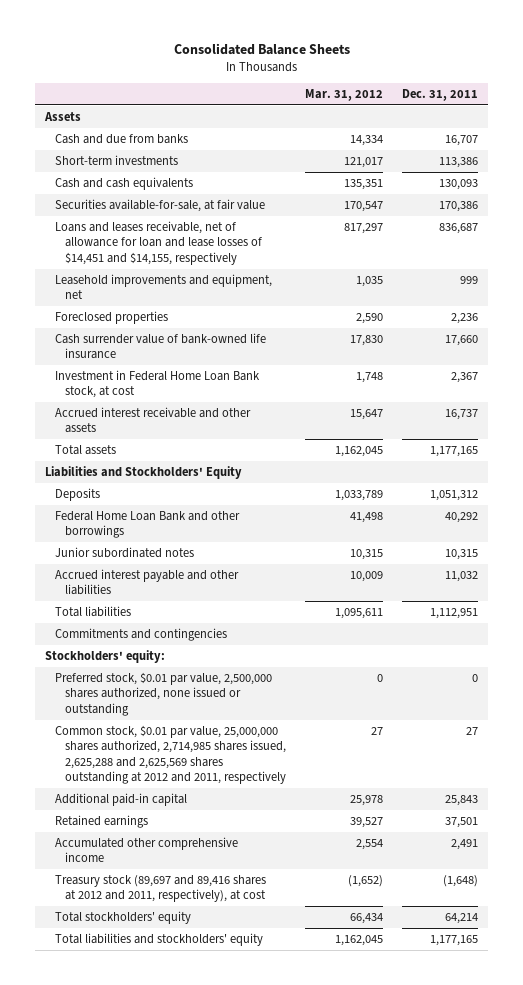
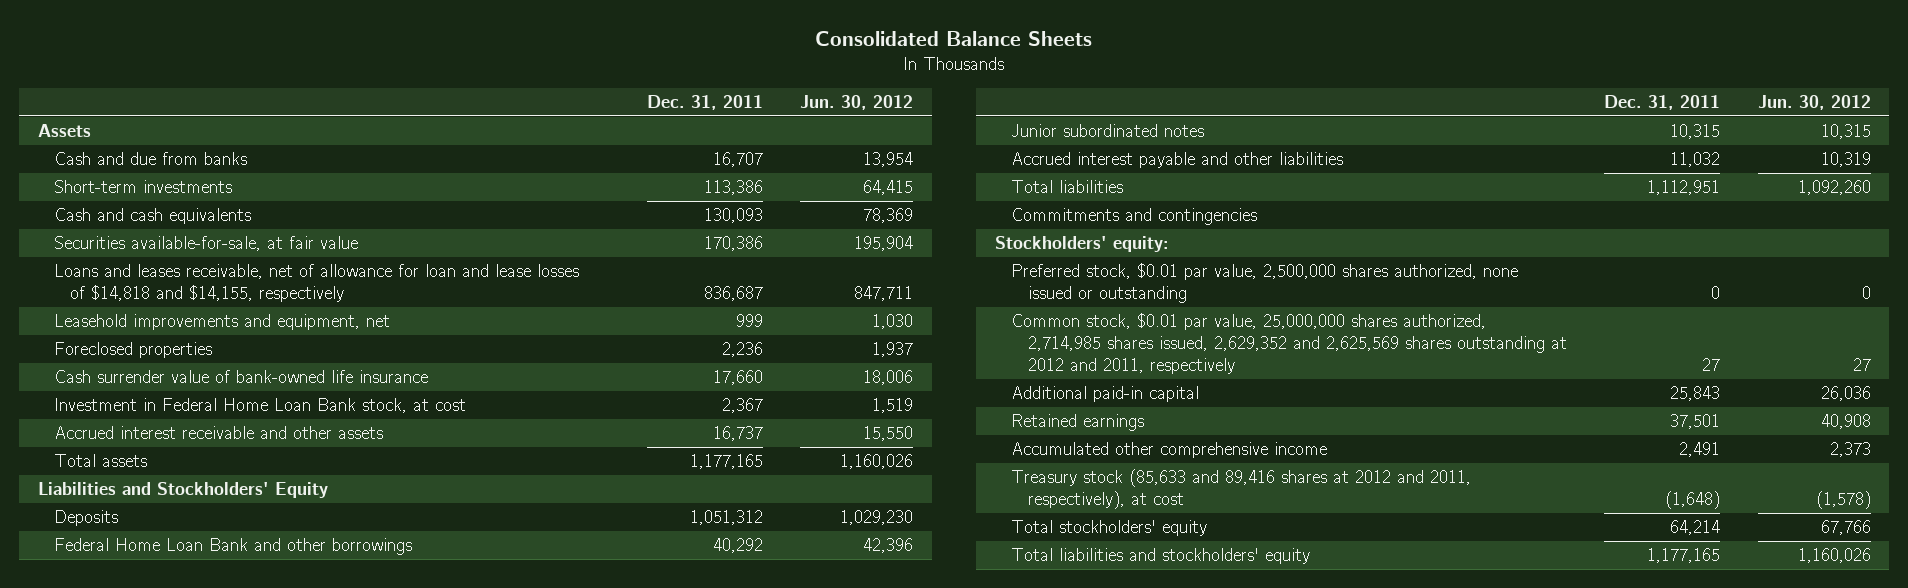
[305,88,384,101] Mar. 31, 2012 -> none
none -> [800,95,914,111] Jun. 30, 2012
[54,220,262,265] Loans and leases receivable, net of allowance for loan and lease losses of $14,451 and $14,155, respectively -> [54,263,580,303] Loans and leases receivable, net of allowance for loan and lease losses of $14,818 and $14,155, respectively
[54,724,286,785] Common stock, $0.01 par value, 25,000,000 shares authorized, 2,714,985 shares issued, 2,625,288 and 2,625,569 shares outstanding at 2012 and 2011, respectively -> [1011,312,1567,375] Common stock, $0.01 par value, 25,000,000 shares authorized, 2,714,985 shares issued, 2,629,352 and 2,625,569 shares outstanding at 2012 and 2011, respectively
[54,874,266,903] Treasury stock (89,697 and 89,416 shares at 2012 and 2011, respectively), at cost -> [1011,468,1472,510] Treasury stock (85,633 and 89,416 shares at 2012 and 2011, respectively), at cost

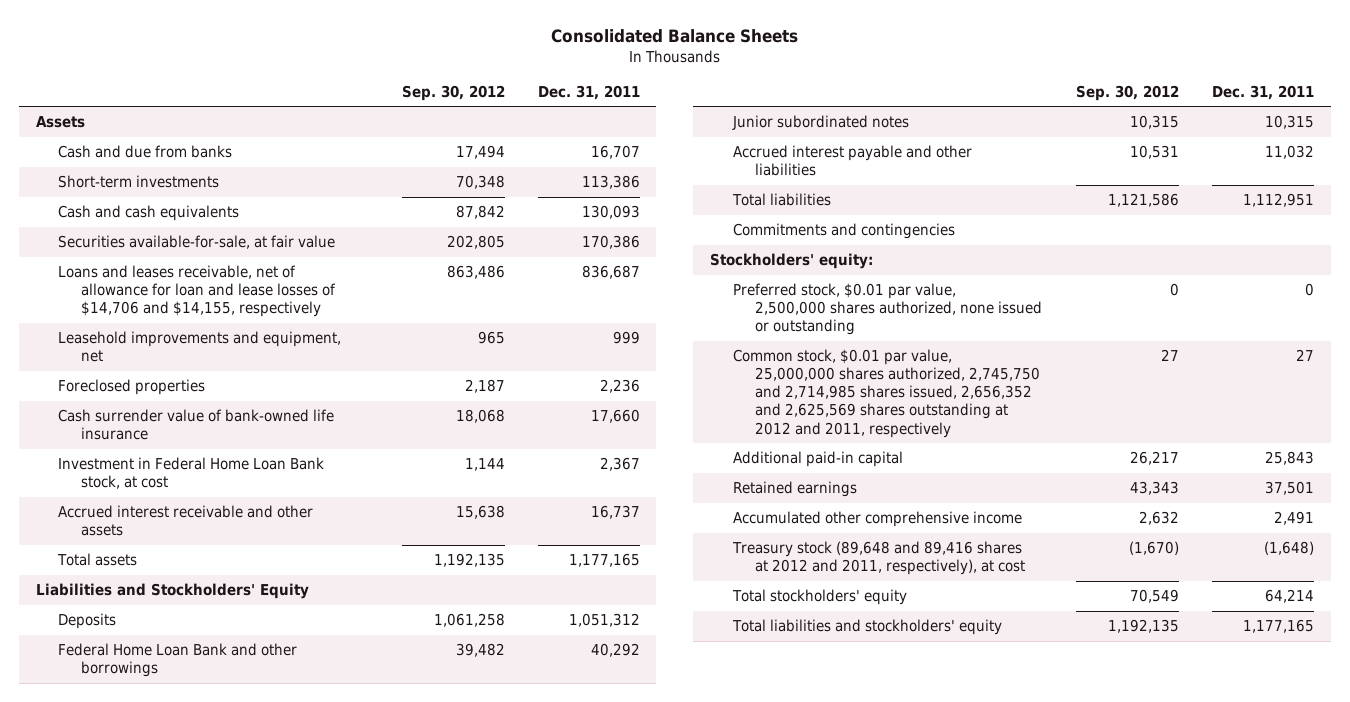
[800,95,914,111] Jun. 30, 2012 -> none
none -> [401,84,505,101] Sep. 30, 2012
[54,263,580,303] Loans and leases receivable, net of allowance for loan and lease losses of $14,818 and $14,155, respectively -> [58,265,337,318] Loans and leases receivable, net of allowance for loan and lease losses of $14,706 and $14,155, respectively
[1011,312,1567,375] Common stock, $0.01 par value, 25,000,000 shares authorized, 2,714,985 shares issued, 2,629,352 and 2,625,569 shares outstanding at 2012 and 2011, respectively -> [732,349,1041,438] Common stock, $0.01 par value, 25,000,000 shares authorized, 2,745,750 and 2,714,985 shares issued, 2,656,352 and 2,625,569 shares outstanding at 2012 and 2011, respectively
[1011,468,1472,510] Treasury stock (85,633 and 89,416 shares at 2012 and 2011, respectively), at cost -> [731,541,1026,576] Treasury stock (89,648 and 89,416 shares at 2012 and 2011, respectively), at cost

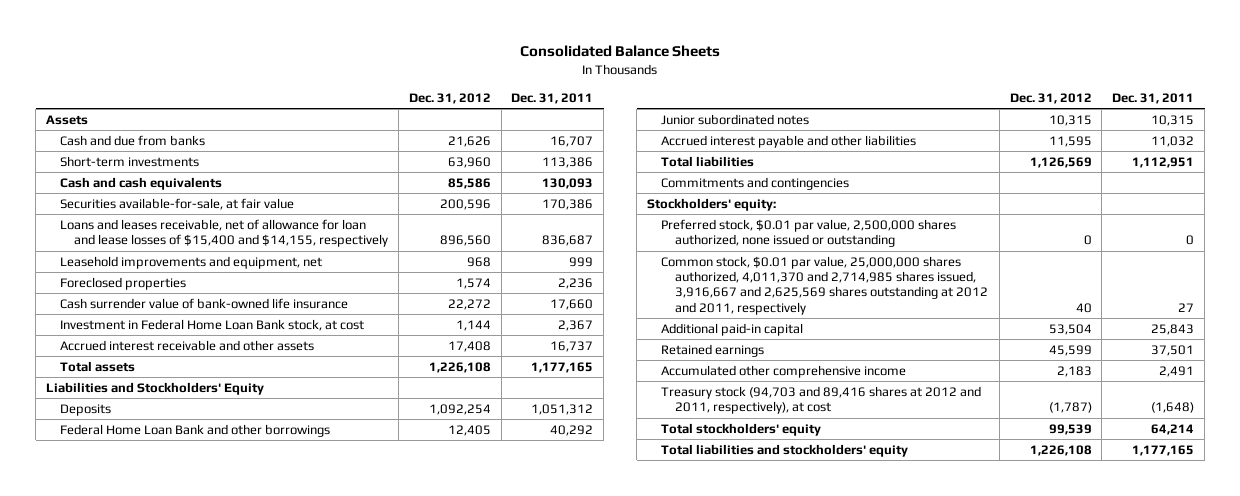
[401,84,505,101] Sep. 30, 2012 -> none
none -> [408,92,491,104] Dec. 31, 2012
[58,265,337,318] Loans and leases receivable, net of allowance for loan and lease losses of $14,706 and $14,155, respectively -> [60,218,388,248] Loans and leases receivable, net of allowance for loan and lease losses of $15,400 and $14,155, respectively
[732,349,1041,438] Common stock, $0.01 par value, 25,000,000 shares authorized, 2,745,750 and 2,714,985 shares issued, 2,656,352 and 2,625,569 shares outstanding at 2012 and 2011, respectively -> [660,255,988,315] Common stock, $0.01 par value, 25,000,000 shares authorized, 4,011,370 and 2,714,985 shares issued, 3,916,667 and 2,625,569 shares outstanding at 2012 and 2011, respectively
[731,541,1026,576] Treasury stock (89,648 and 89,416 shares at 2012 and 2011, respectively), at cost -> [660,385,981,415] Treasury stock (94,703 and 89,416 shares at 2012 and 2011, respectively), at cost

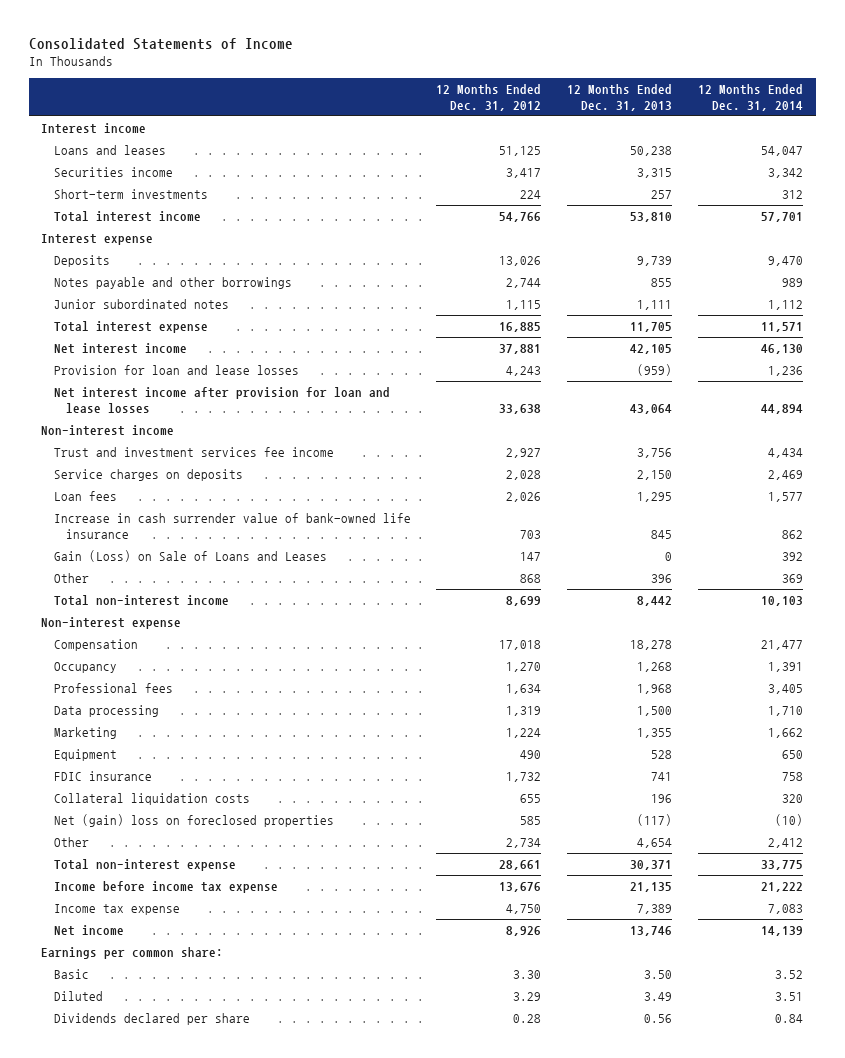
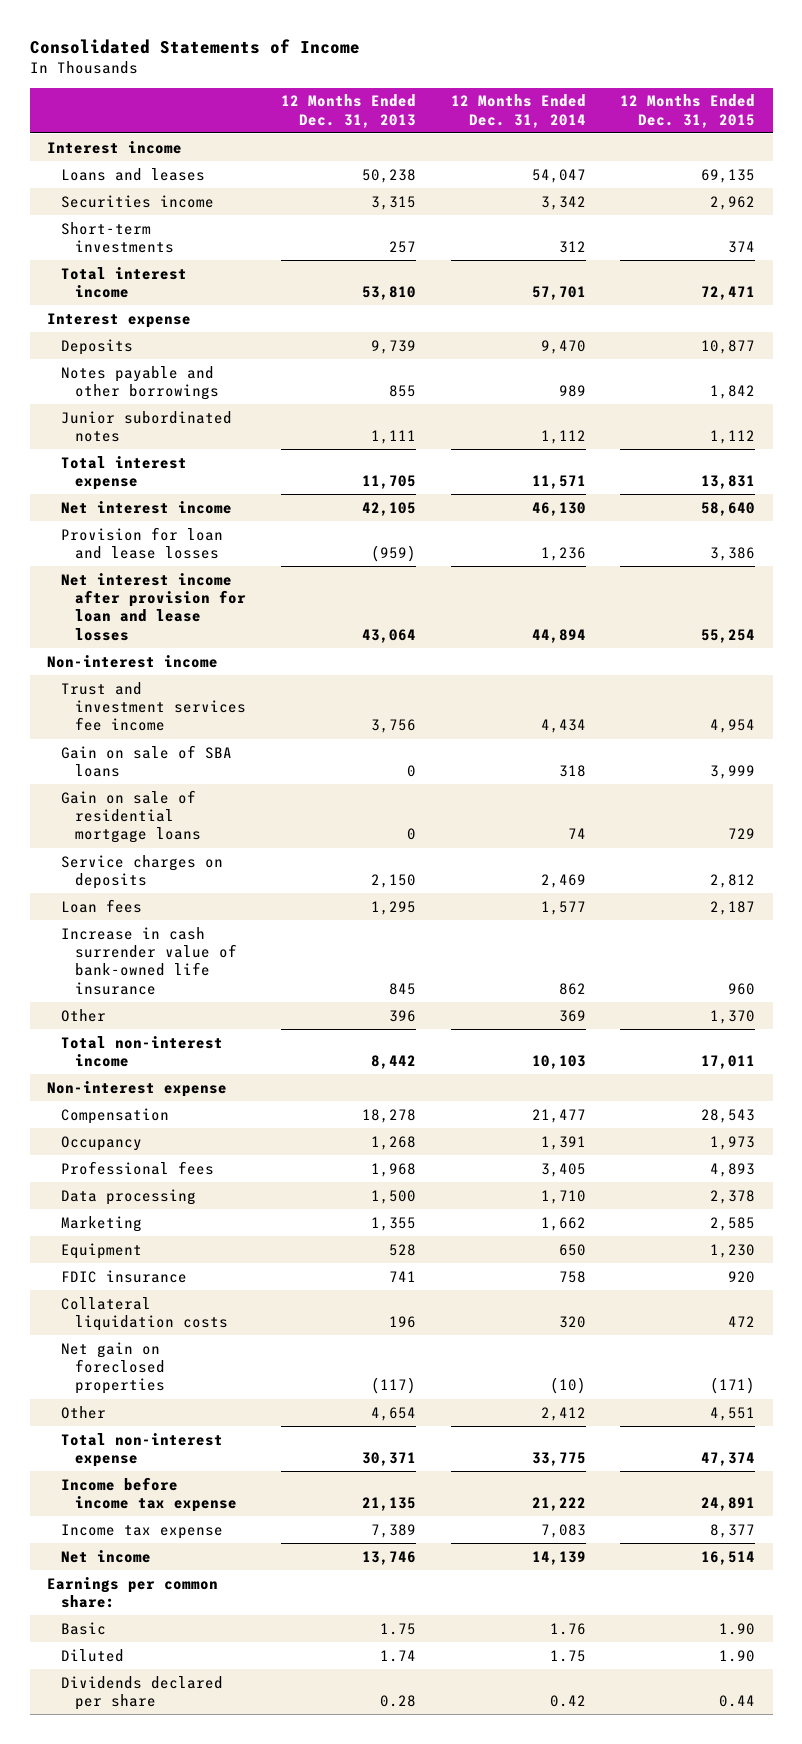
[436,84,542,111] 12 Months Ended Dec. 31, 2012 -> none
none -> [620,94,756,128] 12 Months Ended Dec. 31, 2015
none -> [61,744,233,777] Gain on sale of SBA loans
none -> [61,789,202,844] Gain on sale of residential mortgage loans
[53,550,327,563] Gain (Loss) on Sale of Loans and Leases -> none
[53,814,334,828] Net (gain) loss on foreclosed properties -> [61,1341,166,1395] Net gain on foreclosed properties
[644,970,673,980] 3.50 -> [379,1622,416,1635] 1.75
[775,970,804,980] 3.52 -> [549,1622,586,1635] 1.76
[644,992,673,1002] 3.49 -> [379,1649,416,1662] 1.74
[775,992,804,1002] 3.51 -> [549,1649,586,1662] 1.75
[644,1014,673,1024] 0.56 -> [379,1694,416,1707] 0.28
[775,1014,804,1024] 0.84 -> [549,1694,586,1707] 0.42

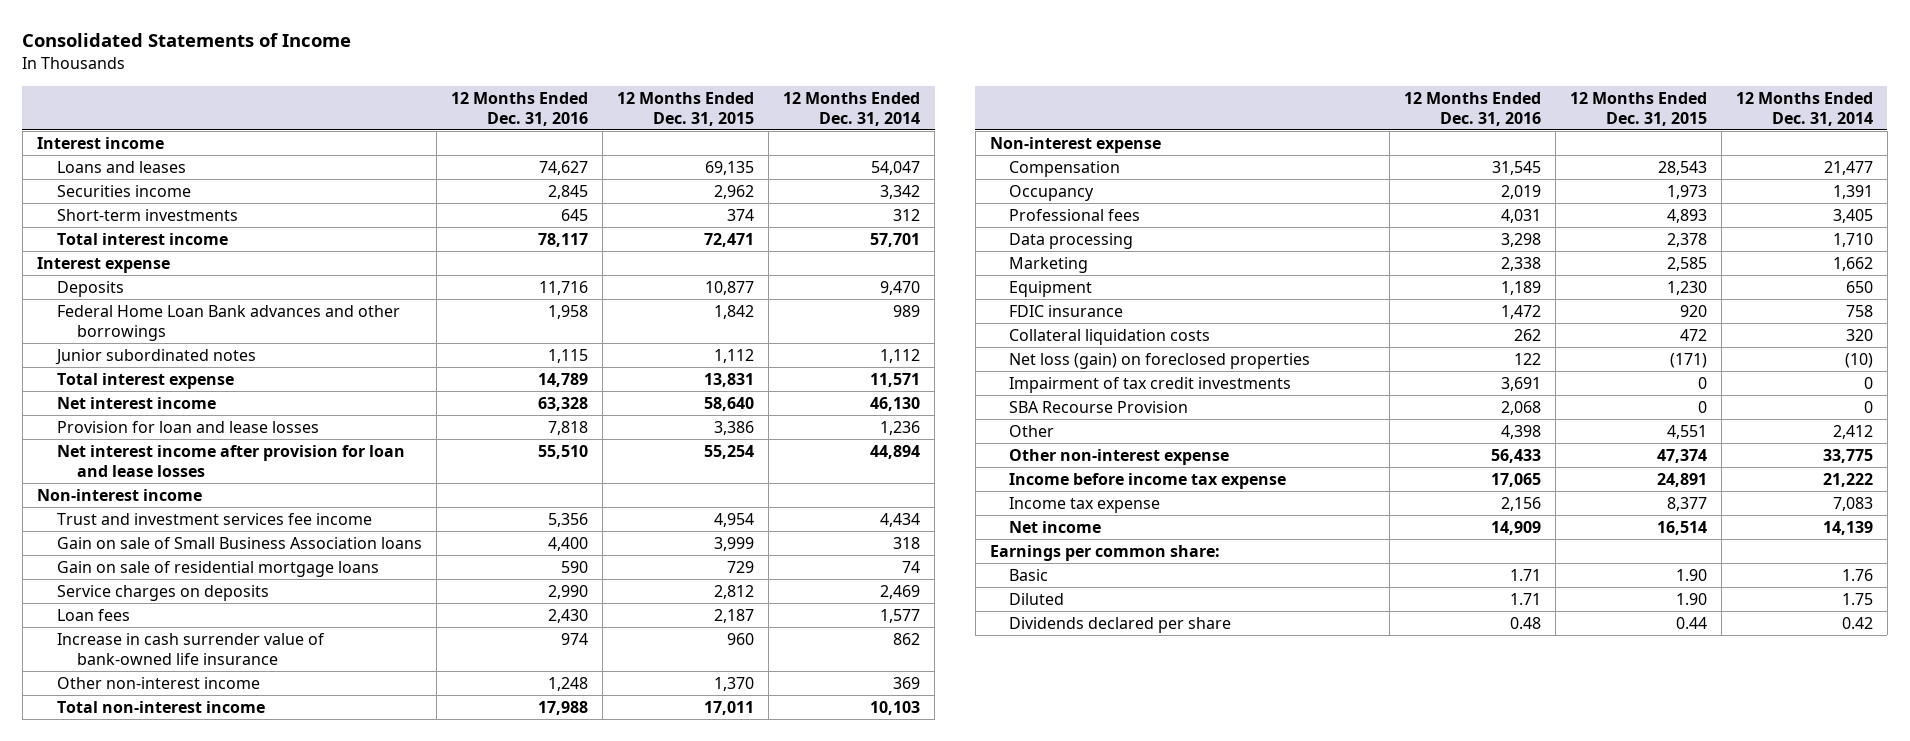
[280,94,416,128] 12 Months Ended Dec. 31, 2013 -> none
none -> [450,91,588,126] 12 Months Ended Dec. 31, 2016
[61,365,220,400] Notes payable and other borrowings -> [56,304,400,342] Federal Home Loan Bank advances and other borrowings
[61,744,233,777] Gain on sale of SBA loans -> [56,536,422,549] Gain on sale of Small Business Association loans
[61,1008,107,1022] Other -> [56,676,260,689] Other non-interest income
[61,1341,166,1395] Net gain on foreclosed properties -> [1009,352,1311,369] Net loss (gain) on foreclosed properties
none -> [1009,376,1292,393] Impairment of tax credit investments
none -> [1009,400,1189,413] SBA Recourse Provision
[61,1432,224,1467] Total non-interest expense -> [1009,448,1230,465] Other non-interest expense

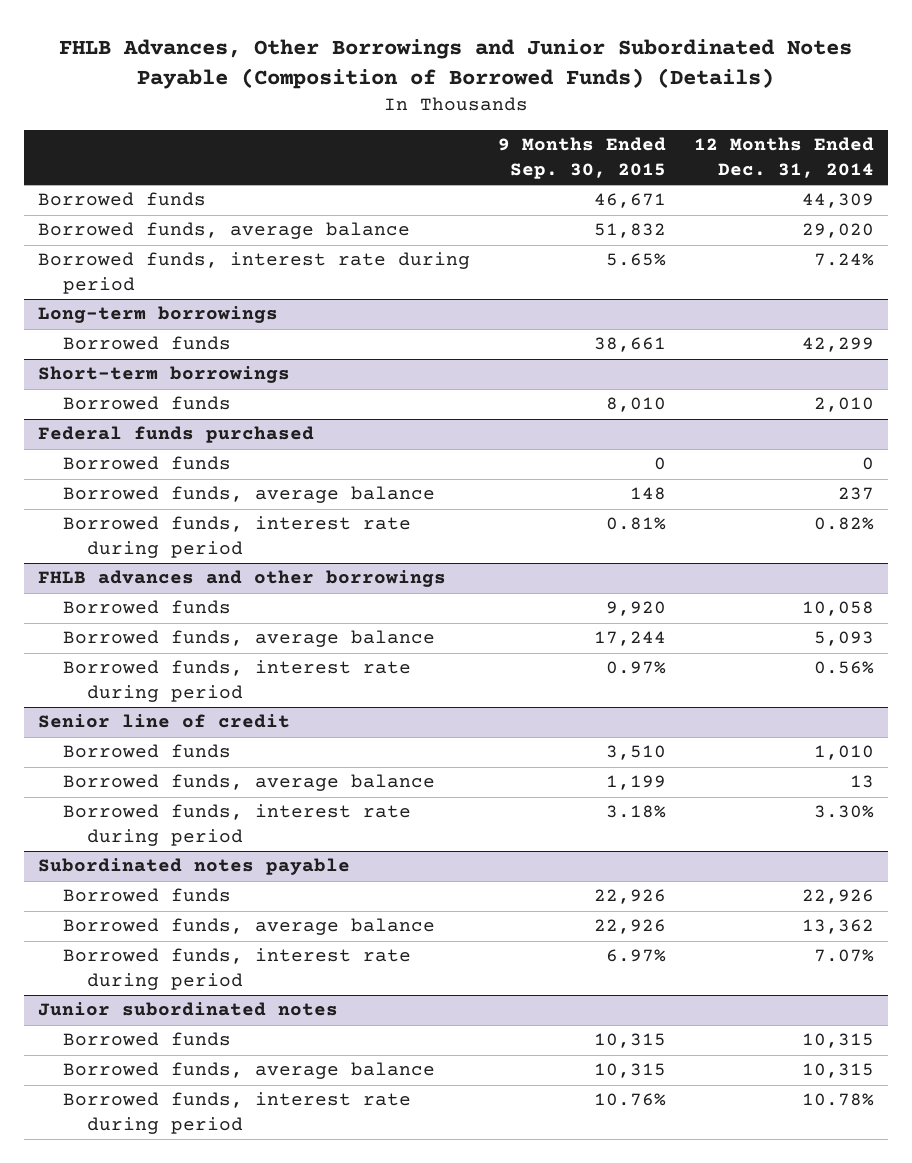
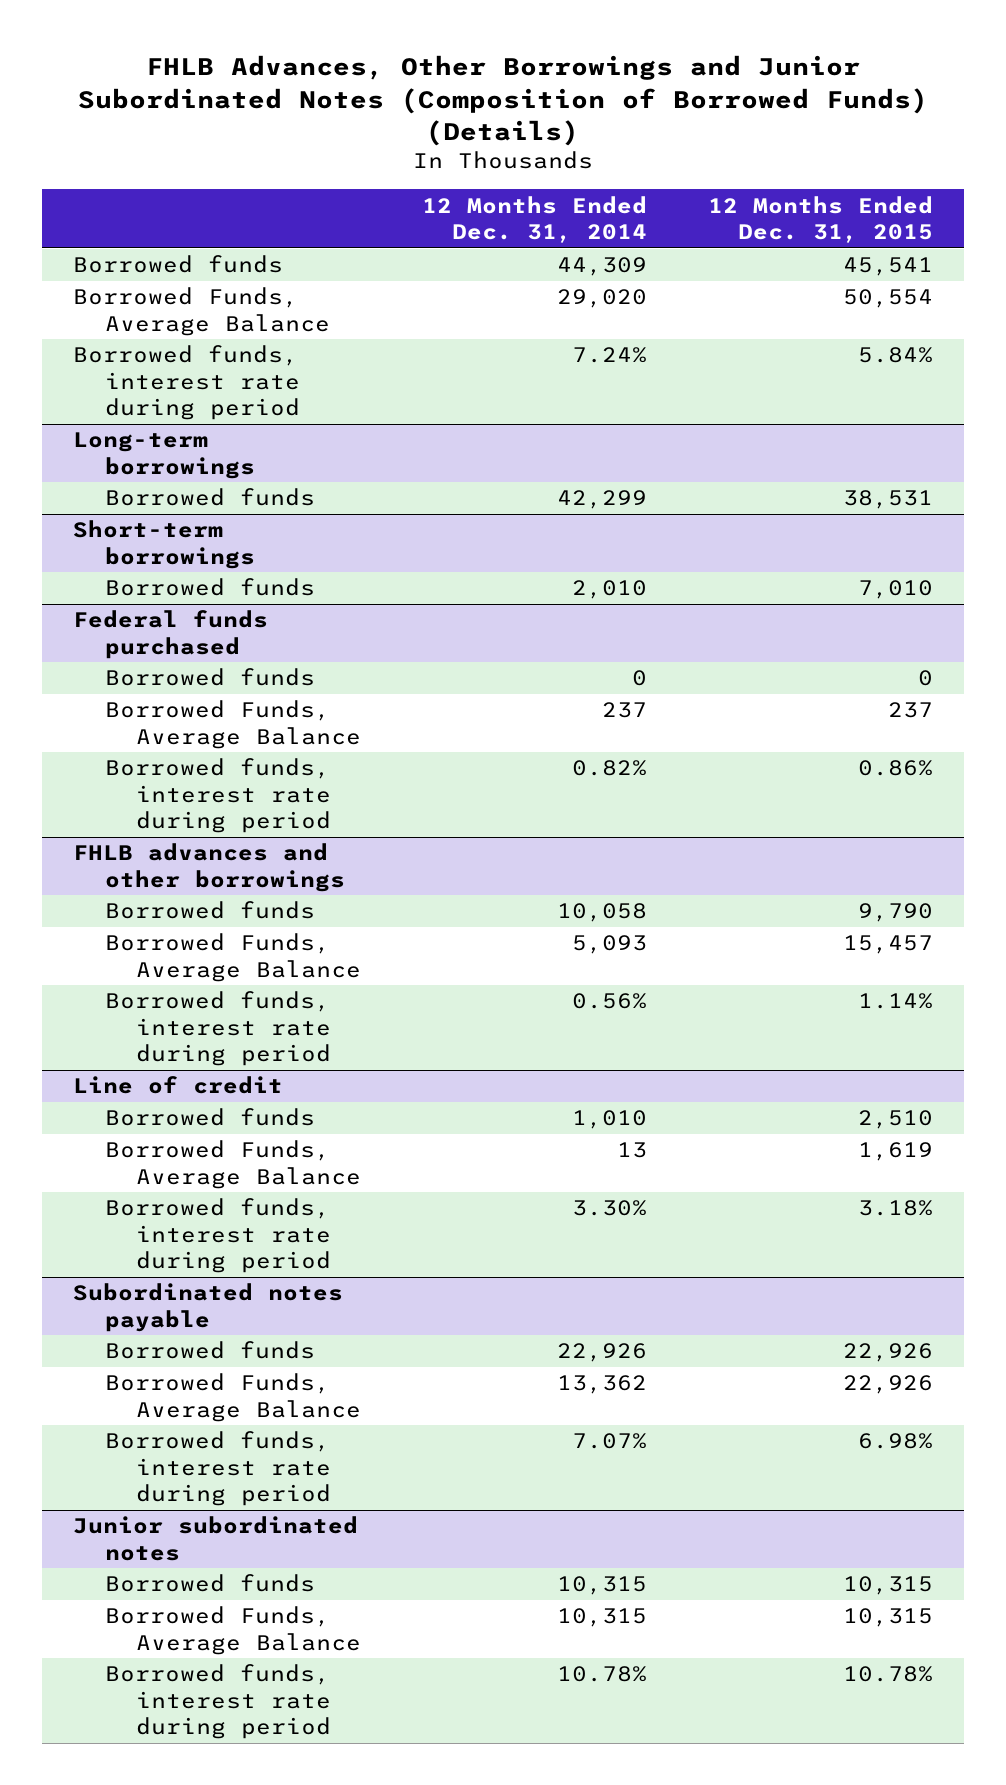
[58,39,852,90] FHLB Advances, Other Borrowings and Junior Subordinated Notes Payable (Composition of Borrowed Funds) (Details) -> [78,54,929,147] FHLB Advances, Other Borrowings and Junior Subordinated Notes (Composition of Borrowed Funds) (Details)
[497,137,666,179] 9 Months Ended Sep. 30, 2015 -> none
none -> [708,195,934,244] 12 Months Ended Dec. 31, 2015
[38,222,411,240] Borrowed funds, average balance -> [72,287,330,336] Borrowed Funds, Average Balance
[62,486,435,504] Borrowed funds, average balance -> [104,700,362,749] Borrowed Funds, Average Balance
[62,630,435,648] Borrowed funds, average balance -> [104,933,362,982] Borrowed Funds, Average Balance
[38,714,291,729] Senior line of credit -> [72,1076,283,1095] Line of credit
[62,774,435,792] Borrowed funds, average balance -> [104,1140,362,1189] Borrowed Funds, Average Balance
[62,918,435,936] Borrowed funds, average balance -> [104,1373,362,1422] Borrowed Funds, Average Balance
[62,1062,435,1080] Borrowed funds, average balance -> [104,1606,362,1655] Borrowed Funds, Average Balance

